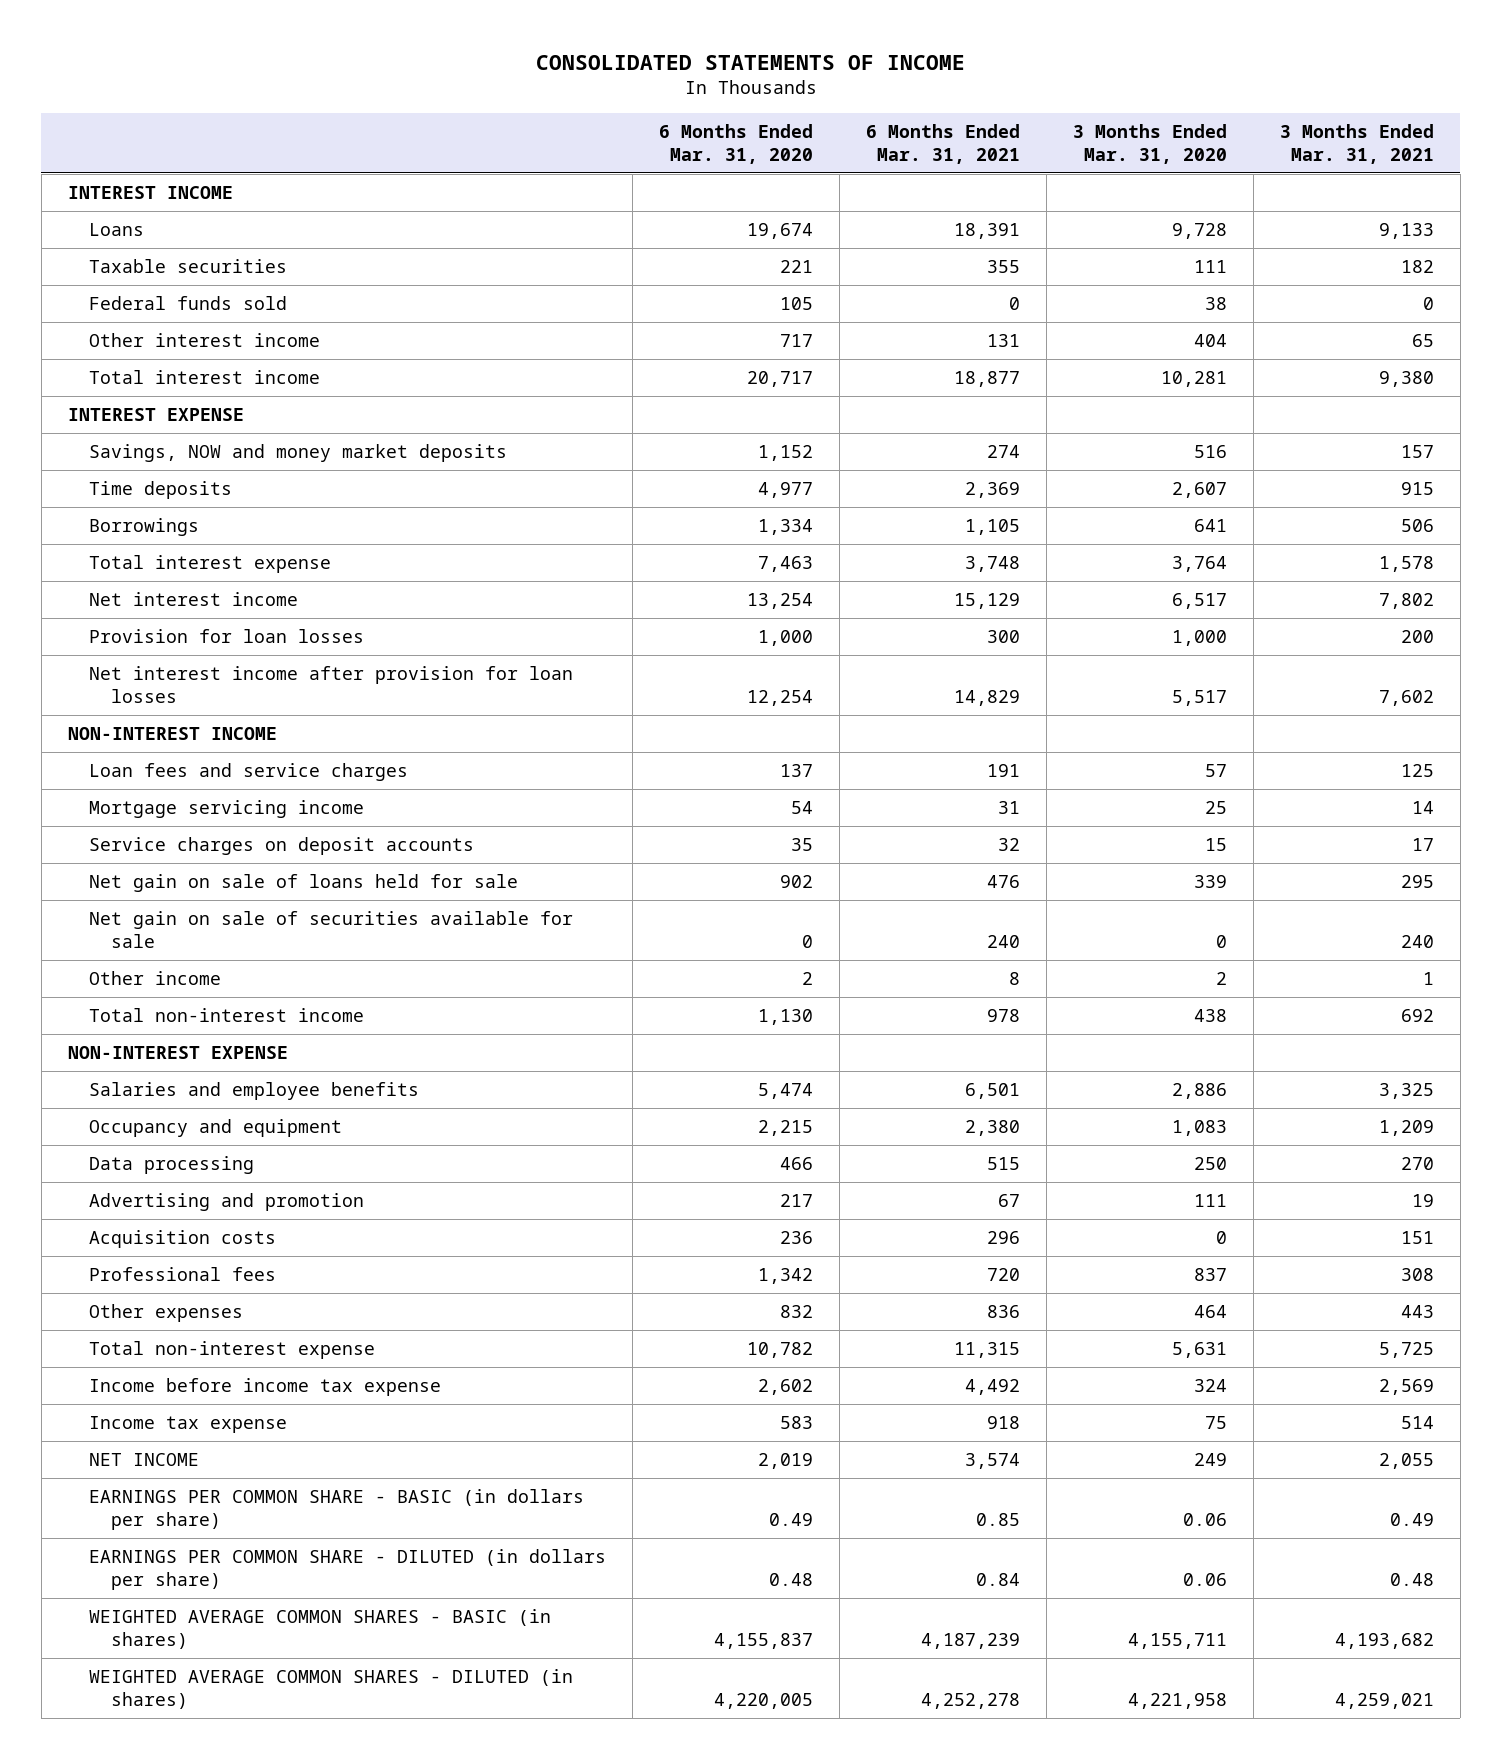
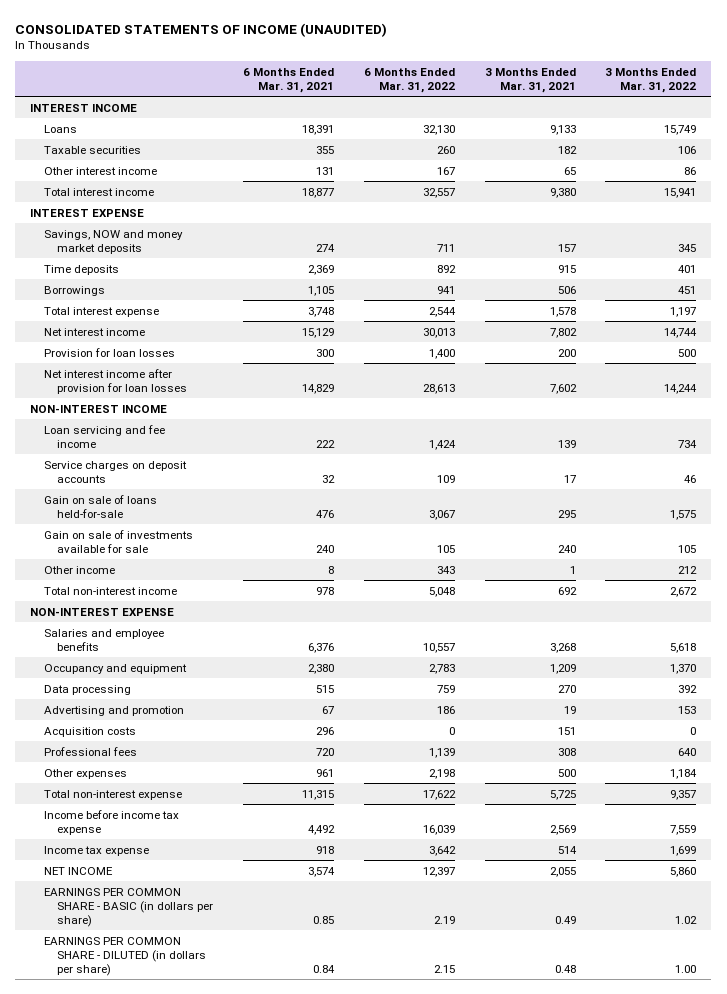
[535,54,965,70] CONSOLIDATED STATEMENTS OF INCOME -> [15,22,388,37] CONSOLIDATED STATEMENTS OF INCOME (UNAUDITED)
[659,123,814,164] 6 Months Ended Mar. 31, 2020 -> none
[1072,123,1227,164] 3 Months Ended Mar. 31, 2020 -> none
none -> [363,67,455,93] 6 Months Ended Mar. 31, 2022
none -> [605,67,697,93] 3 Months Ended Mar. 31, 2022
[89,296,288,311] Federal funds sold -> none
[89,763,409,782] Loan fees and service charges -> none
[89,800,365,819] Mortgage servicing income -> none
none -> [43,424,165,448] Loan servicing and fee income
[89,874,519,893] Net gain on sale of loans held for sale -> [43,494,157,518] Gain on sale of loans held-for-sale
[89,911,574,949] Net gain on sale of securities available for sale -> [43,529,193,553] Gain on sale of investments available for sale
[965,1083,1021,1100] 6,501 -> [308,642,335,653] 6,376
[1378,1083,1434,1100] 3,325 -> [549,642,576,653] 3,268
[987,1305,1021,1319] 836 -> [316,768,335,777] 961
[1400,1305,1434,1319] 443 -> [557,768,576,777] 500
[89,1609,552,1650] WEIGHTED AVERAGE COMMON SHARES - BASIC (in shares) -> none
[89,1669,574,1710] WEIGHTED AVERAGE COMMON SHARES - DILUTED (in shares) -> none

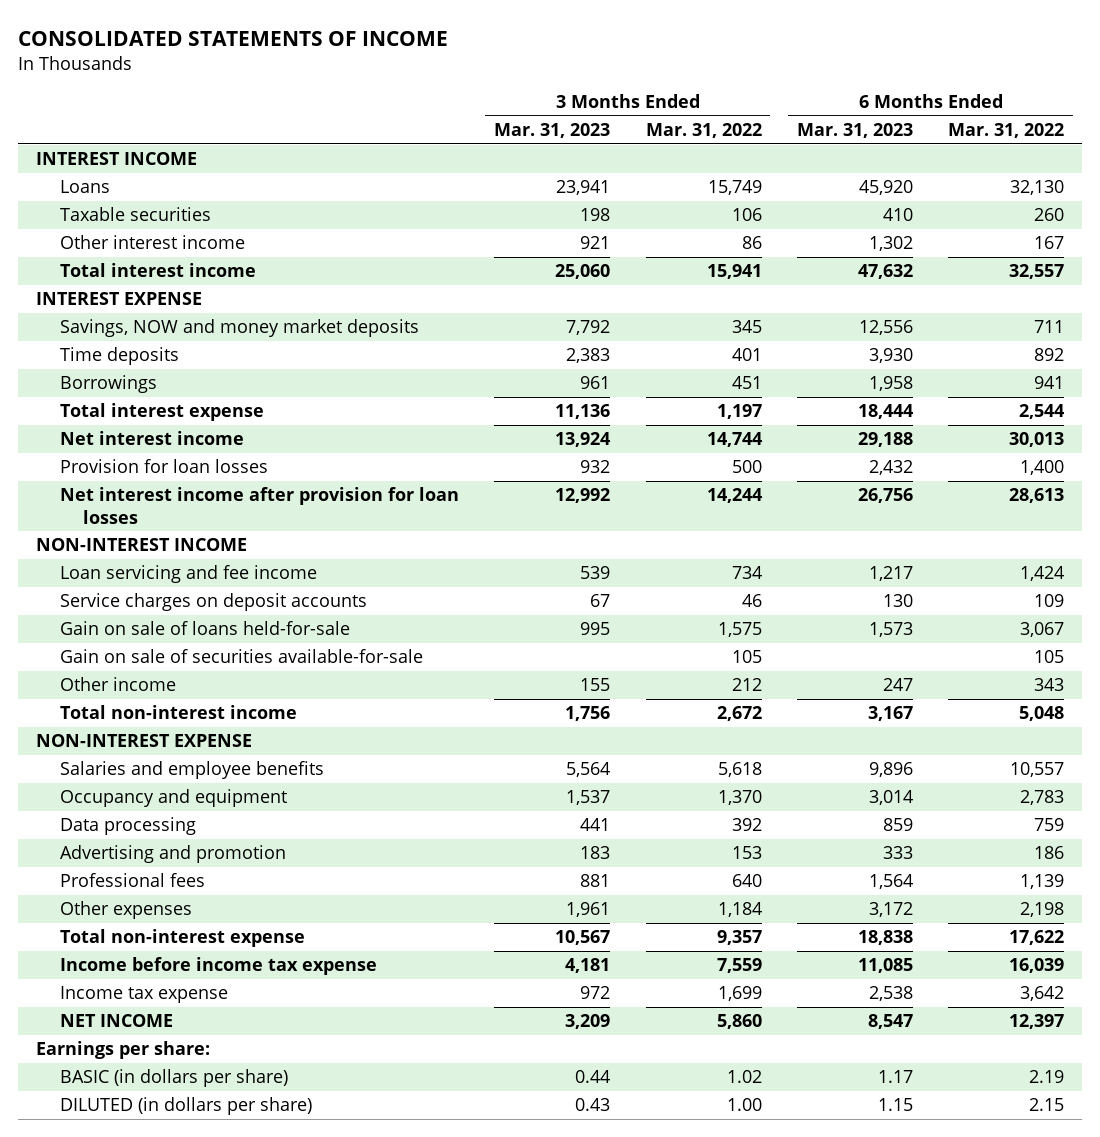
[15,22,388,37] CONSOLIDATED STATEMENTS OF INCOME (UNAUDITED) -> [18,30,449,46] CONSOLIDATED STATEMENTS OF INCOME
[243,67,335,93] 6 Months Ended Mar. 31, 2021 -> none
[484,67,576,93] 3 Months Ended Mar. 31, 2021 -> none
none -> [494,123,611,139] Mar. 31, 2023
none -> [796,123,913,139] Mar. 31, 2023
[43,529,193,553] Gain on sale of investments available for sale -> [59,649,423,664] Gain on sale of securities available-for-sale
[43,726,136,737] Acquisition costs -> none
none -> [35,1041,210,1060] Earnings per share:
[43,887,214,928] EARNINGS PER COMMON SHARE - BASIC (in dollars per share) -> [59,1069,288,1088] BASIC (in dollars per share)
[43,936,207,977] EARNINGS PER COMMON SHARE - DILUTED (in dollars per share) -> [59,1097,312,1116] DILUTED (in dollars per share)

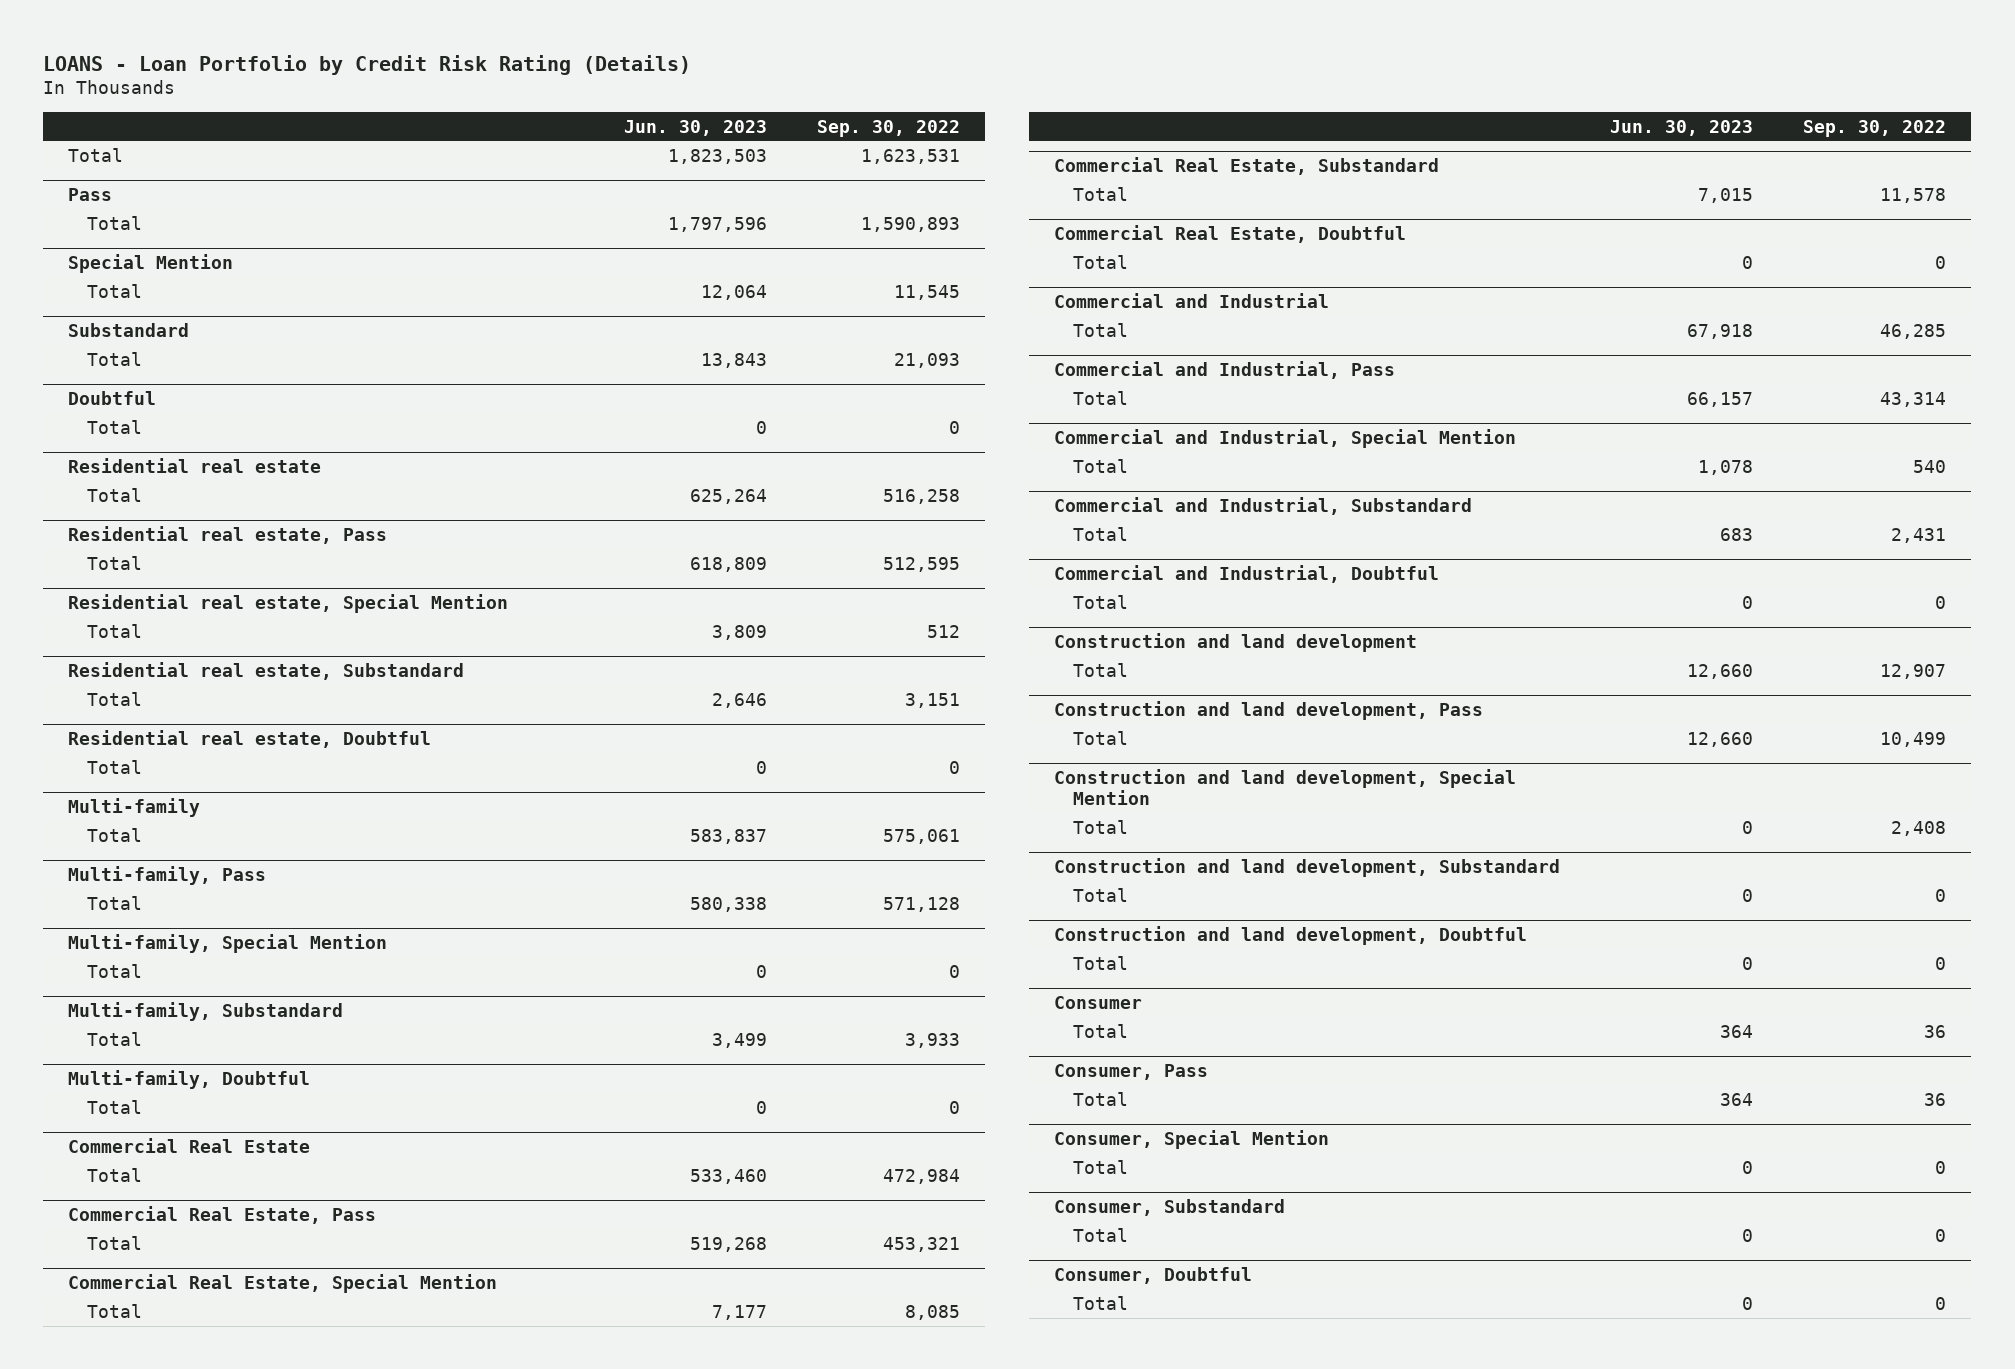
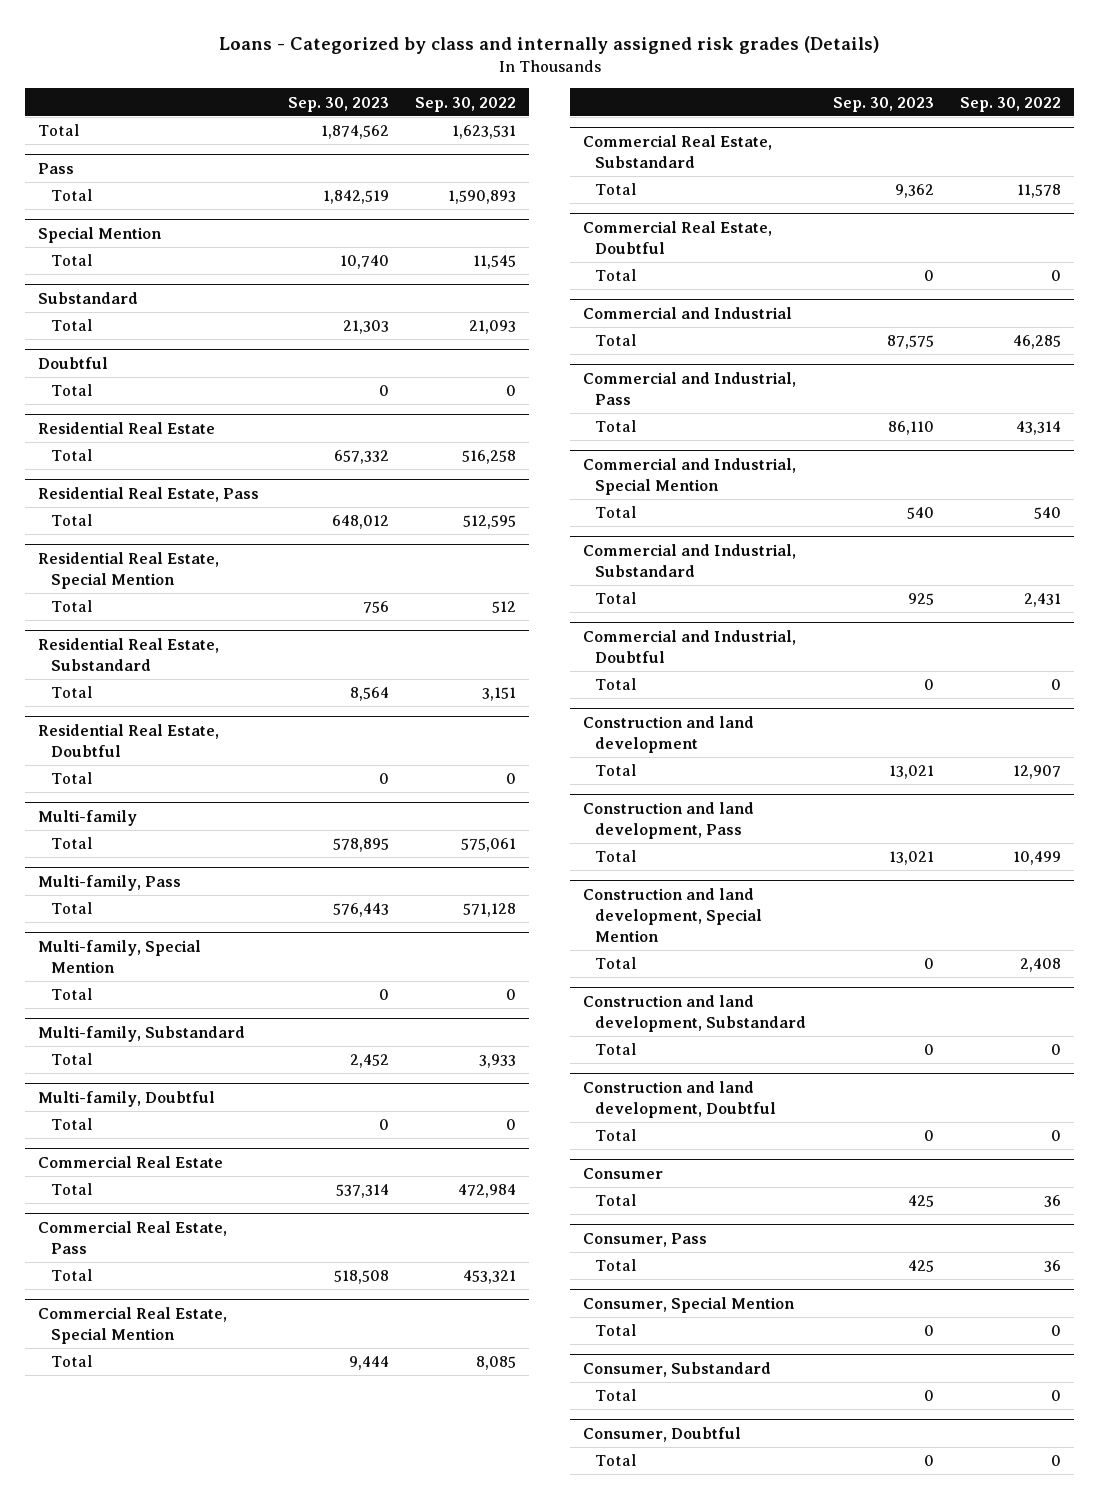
[43,54,692,75] LOANS - Loan Portfolio by Credit Risk Rating (Details) -> [218,36,880,55] Loans - Categorized by class and internally assigned risk grades (Details)
[624,119,768,136] Jun. 30, 2023 -> none
none -> [287,96,389,112] Sep. 30, 2023
[68,458,322,474] Residential real estate -> [38,421,216,434] Residential Real Estate
[68,526,388,545] Residential real estate, Pass -> [38,486,260,502] Residential Real Estate, Pass
[68,594,509,614] Residential real estate, Special Mention -> [38,551,220,589] Residential Real Estate, Special Mention
[68,662,465,681] Residential real estate, Substandard -> [38,637,220,671] Residential Real Estate, Substandard
[68,730,432,749] Residential real estate, Doubtful -> [38,723,220,757] Residential Real Estate, Doubtful

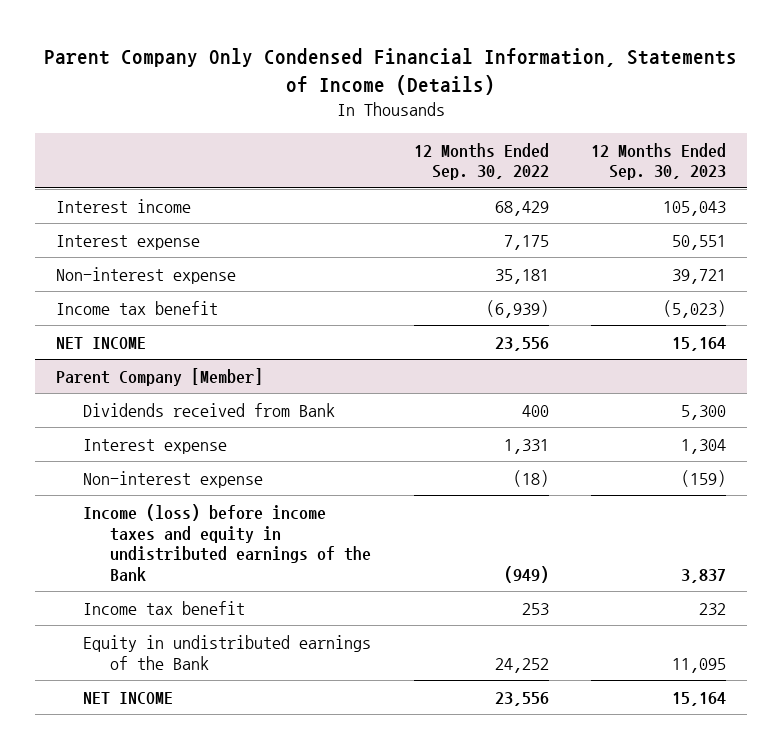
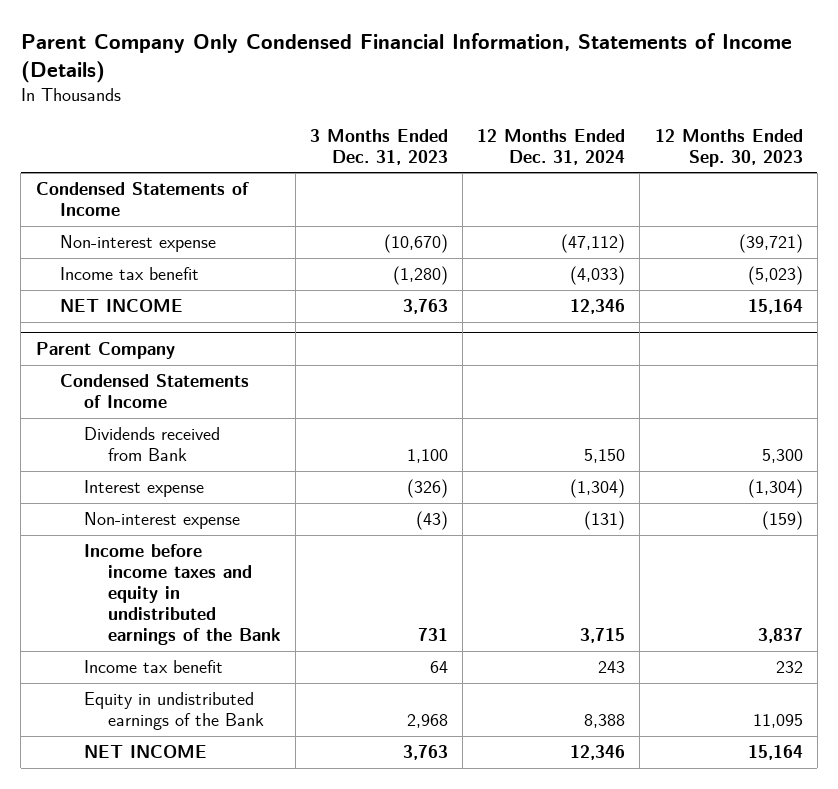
[413,142,549,181] 12 Months Ended Sep. 30, 2022 -> none
none -> [310,128,449,165] 3 Months Ended Dec. 31, 2023
none -> [477,128,626,165] 12 Months Ended Dec. 31, 2024
[56,198,192,213] Interest income -> none
[56,234,201,250] Interest expense -> none
none -> [35,182,249,217] Condensed Statements of Income
[672,268,727,284] 39,721 -> [738,234,803,254] (39,721)
[56,367,264,386] Parent Company [Member] -> [35,341,175,359] Parent Company
none -> [59,374,249,409] Condensed Statements of Income
[681,438,727,454] 1,304 -> [747,479,803,499] (1,304)
[82,503,371,581] Income (loss) before income taxes and equity in undistributed earnings of the Bank -> [83,544,281,645] Income before income taxes and equity in undistributed earnings of the Bank

